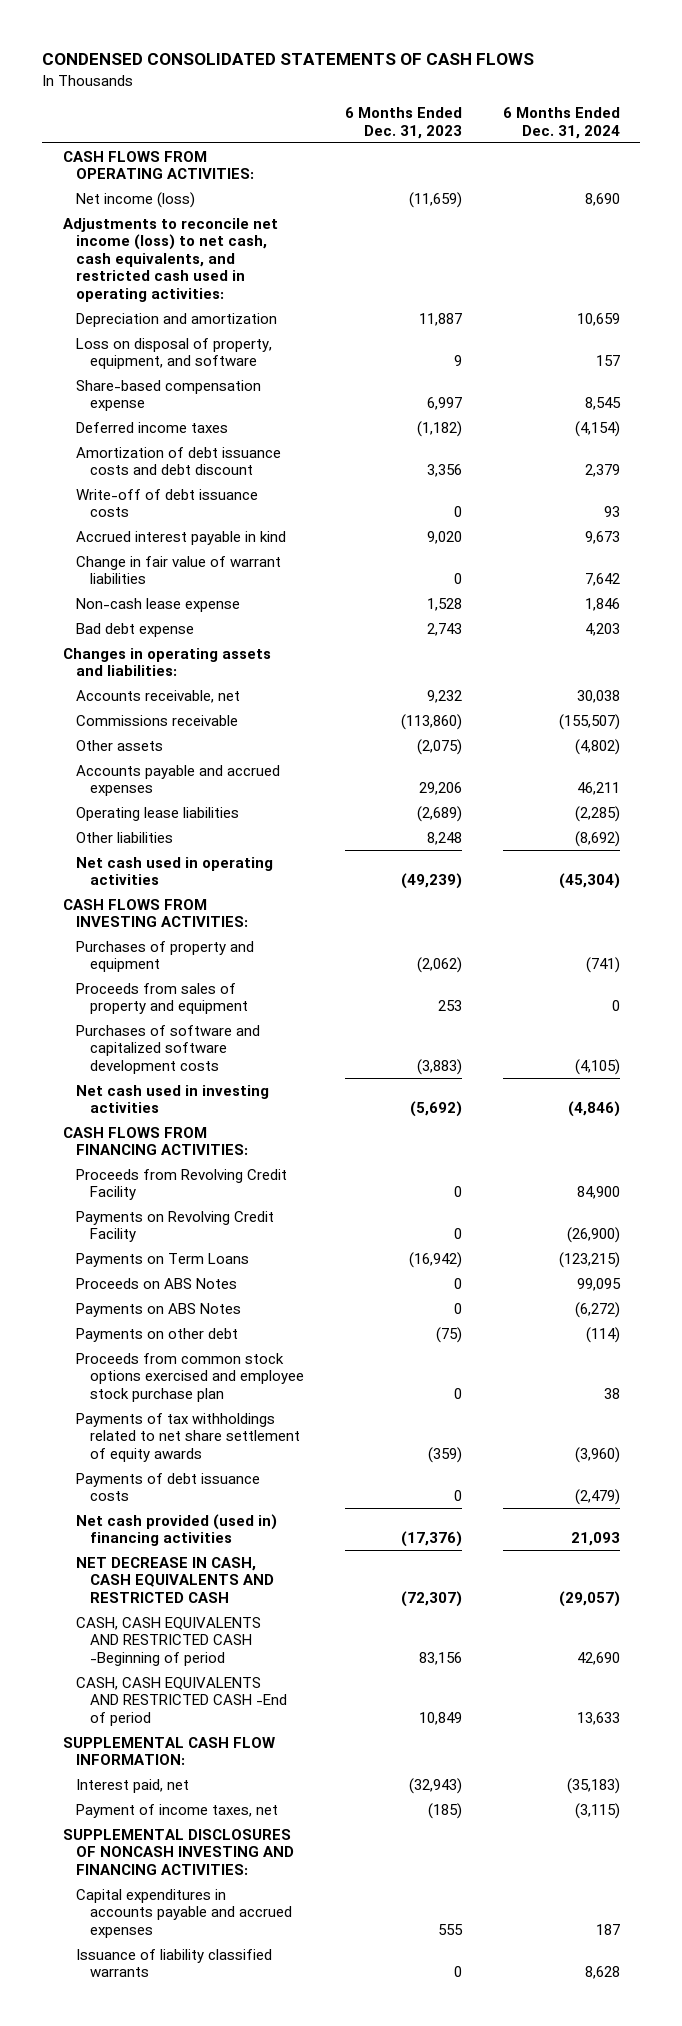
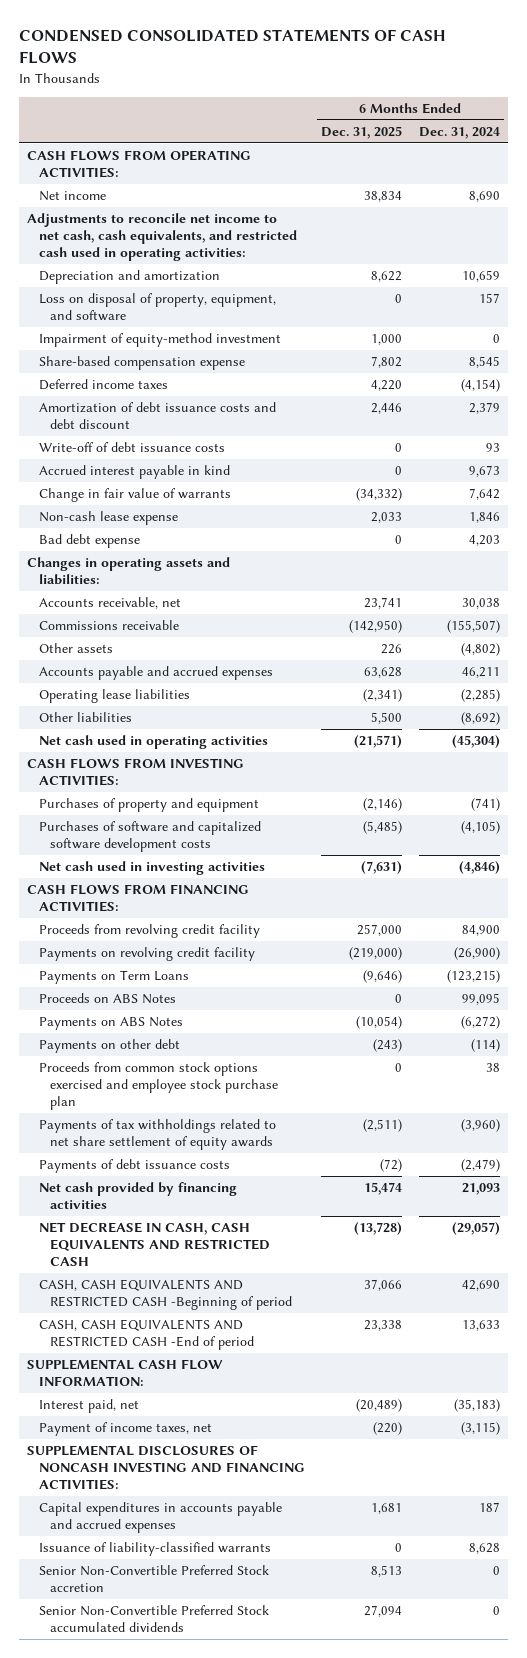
[344,107,462,139] 6 Months Ended Dec. 31, 2023 -> none
none -> [321,125,403,139] Dec. 31, 2025
[76,191,196,208] Net income (loss) -> [38,191,106,202] Net income
[62,217,278,302] Adjustments to reconcile net income (loss) to net cash, cash equivalents, and restricted cash used in operating activities: -> [27,213,297,261] Adjustments to reconcile net income to net cash, cash equivalents, and restricted cash used in operating activities:
none -> [38,333,281,348] Impairment of equity-method investment
[76,555,282,585] Change in fair value of warrant liabilities -> [38,488,231,503] Change in fair value of warrants
[76,982,248,1015] Proceeds from sales of property and equipment -> none
[76,1168,288,1201] Proceeds from Revolving Credit Facility -> [38,924,260,939] Proceeds from revolving credit facility
[76,1210,275,1243] Payments on Revolving Credit Facility -> [38,947,255,962] Payments on revolving credit facility
[76,1513,278,1547] Net cash provided (used in) financing activities -> [38,1182,237,1210] Net cash provided by financing activities
[76,1948,273,1978] Issuance of liability classified warrants -> [38,1542,271,1557] Issuance of liability-classified warrants
none -> [38,1565,269,1593] Senior Non-Convertible Preferred Stock accretion
none -> [38,1605,269,1633] Senior Non-Convertible Preferred Stock accumulated dividends

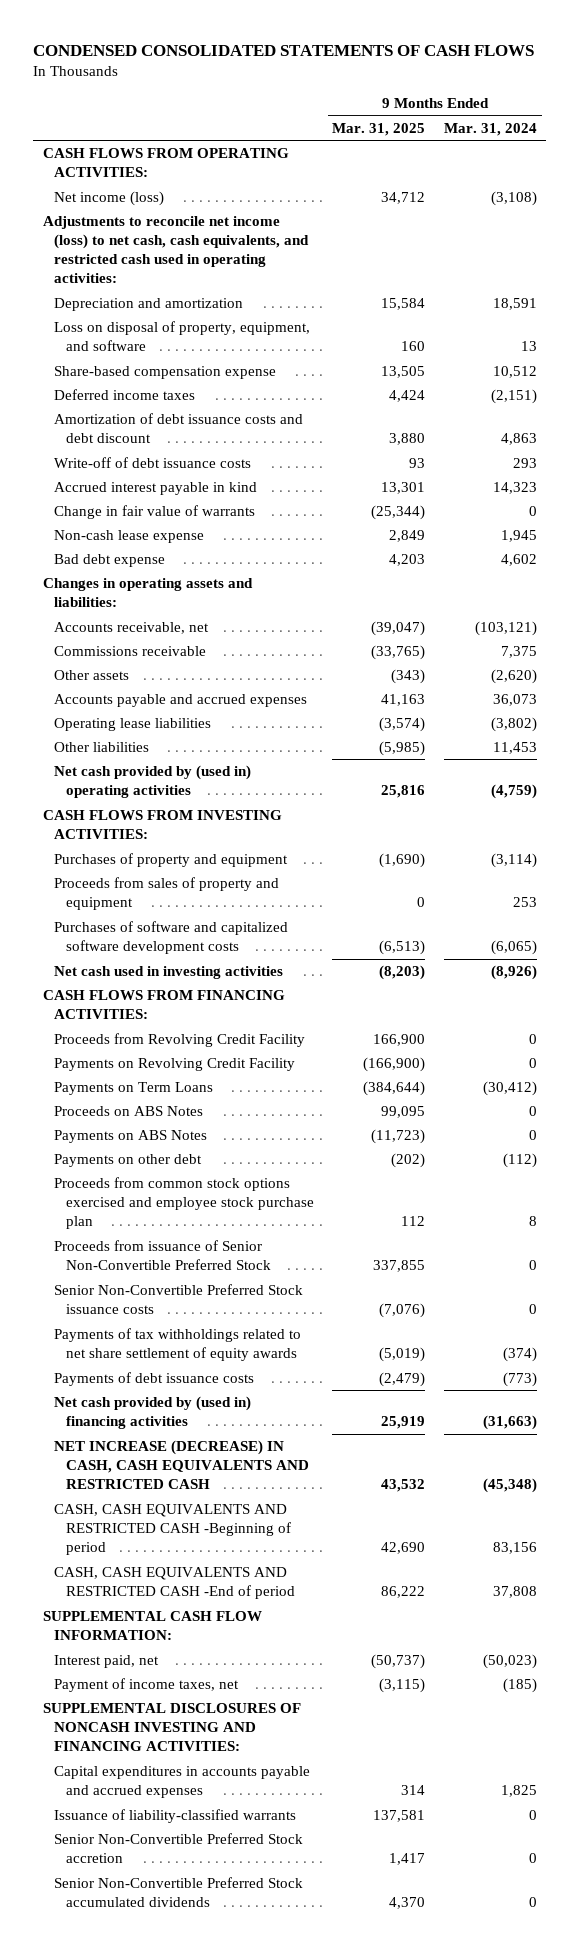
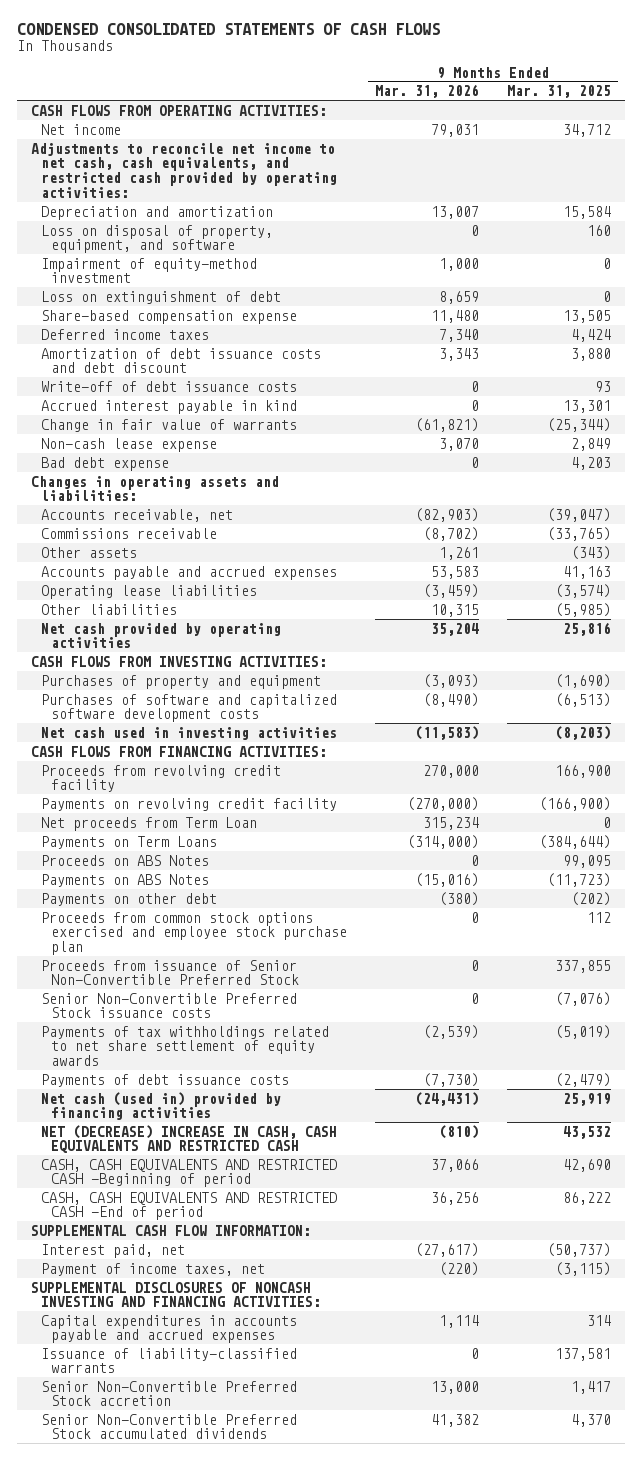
[444,122,538,136] Mar. 31, 2024 -> none
none -> [374,84,479,99] Mar. 31, 2026
[54,191,165,207] Net income (loss) -> [40,123,121,135] Net income
[42,216,310,284] Adjustments to reconcile net income (loss) to net cash, cash equivalents, and restricted cash used in operating activities: -> [31,142,337,199] Adjustments to reconcile net income to net cash, cash equivalents, and restricted cash provided by operating activities:
none -> [40,257,257,284] Impairment of equity-method investment
none -> [40,290,281,304] Loss on extinguishment of debt
[54,765,252,799] Net cash provided by (used in) operating activities -> [40,622,281,649] Net cash provided by operating activities
[54,877,280,911] Proceeds from sales of property and equipment -> none
[54,1033,306,1048] Proceeds from Revolving Credit Facility -> [40,764,281,793] Proceeds from revolving credit facility
[54,1058,296,1072] Payments on Revolving Credit Facility -> [40,797,337,811] Payments on revolving credit facility
none -> [40,816,257,831] Net proceeds from Term Loan
[54,1396,252,1430] Net cash provided by (used in) financing activities -> [40,1091,281,1121] Net cash (used in) provided by financing activities
[54,1440,309,1490] NET INCREASE (DECREASE) IN CASH, CASH EQUIVALENTS AND RESTRICTED CASH -> [40,1124,337,1154] NET (DECREASE) INCREASE IN CASH, CASH EQUIVALENTS AND RESTRICTED CASH

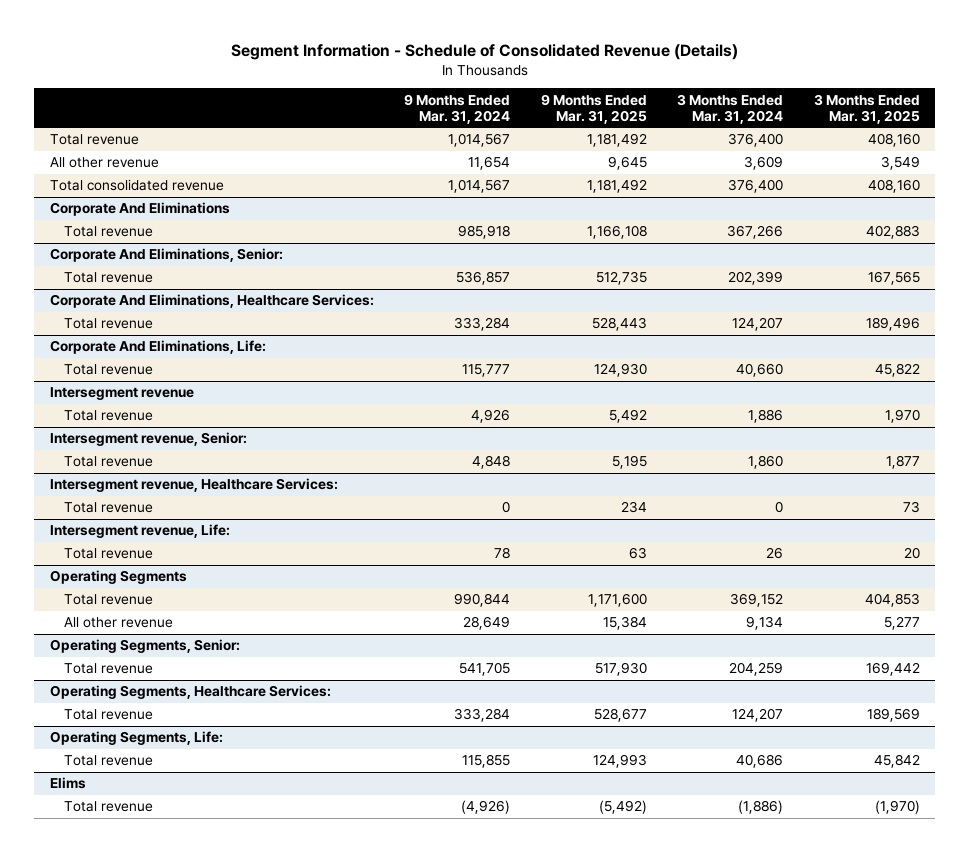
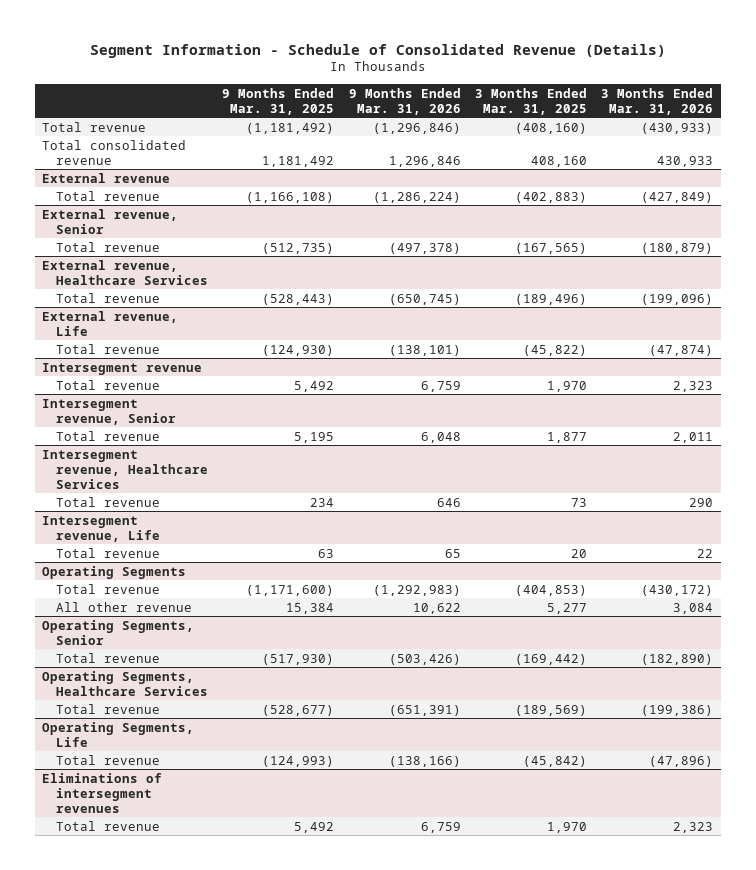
[404,93,511,124] 9 Months Ended Mar. 31, 2024 -> none
[677,93,784,124] 3 Months Ended Mar. 31, 2024 -> none
none -> [348,87,461,115] 9 Months Ended Mar. 31, 2026
none -> [601,87,714,115] 3 Months Ended Mar. 31, 2026
[49,157,159,169] All other revenue -> none
[586,133,647,148] 1,181,492 -> [246,122,335,134] (1,181,492)
[867,133,920,148] 408,160 -> [515,122,588,134] (408,160)
[49,248,283,263] Corporate And Eliminations, Senior: -> none
[49,294,374,309] Corporate And Eliminations, Healthcare Services: -> none
[49,340,266,355] Corporate And Eliminations, Life: -> none
[49,202,230,217] Corporate And Eliminations -> [42,172,171,183] External revenue
[586,225,647,240] 1,166,108 -> [246,191,335,203] (1,166,108)
[865,225,920,240] 402,883 -> [515,191,588,203] (402,883)
none -> [42,208,179,234] External revenue, Senior
[595,271,647,286] 512,735 -> [262,242,335,254] (512,735)
[867,271,920,286] 167,565 -> [515,242,588,254] (167,565)
none -> [42,259,209,285] External revenue, Healthcare Services
[591,317,647,332] 528,443 -> [262,293,335,305] (528,443)
[865,317,920,332] 189,496 -> [515,293,588,305] (189,496)
none -> [42,310,179,336] External revenue, Life
[593,363,647,378] 124,930 -> [262,344,335,356] (124,930)
[874,363,920,378] 45,822 -> [523,344,588,356] (45,822)
[49,432,247,447] Intersegment revenue, Senior: -> [42,398,177,425] Intersegment revenue, Senior
[49,478,338,493] Intersegment revenue, Healthcare Services: -> [42,449,209,489] Intersegment revenue, Healthcare Services
[49,524,230,539] Intersegment revenue, Life: -> [42,515,161,542] Intersegment revenue, Life
[587,593,647,608] 1,171,600 -> [246,584,335,596] (1,171,600)
[864,593,920,608] 404,853 -> [515,584,588,596] (404,853)
[49,639,240,654] Operating Segments, Senior: -> [42,619,195,645] Operating Segments, Senior
[594,662,647,677] 517,930 -> [262,653,335,665] (517,930)
[865,662,920,677] 169,442 -> [515,653,588,665] (169,442)
[49,685,331,700] Operating Segments, Healthcare Services: -> [42,670,209,696] Operating Segments, Healthcare Services
[593,708,647,723] 528,677 -> [262,704,335,716] (528,677)
[866,708,920,723] 189,569 -> [515,704,588,716] (189,569)
[49,731,223,746] Operating Segments, Life: -> [42,721,195,747] Operating Segments, Life
[592,754,647,769] 124,993 -> [262,755,335,767] (124,993)
[873,754,920,769] 45,842 -> [523,755,588,767] (45,842)
[49,777,86,790] Elims -> [42,772,163,813] Eliminations of intersegment revenues
[598,800,647,815] (5,492) -> [294,821,335,833] 5,492
[874,800,920,815] (1,970) -> [547,821,588,833] 1,970

